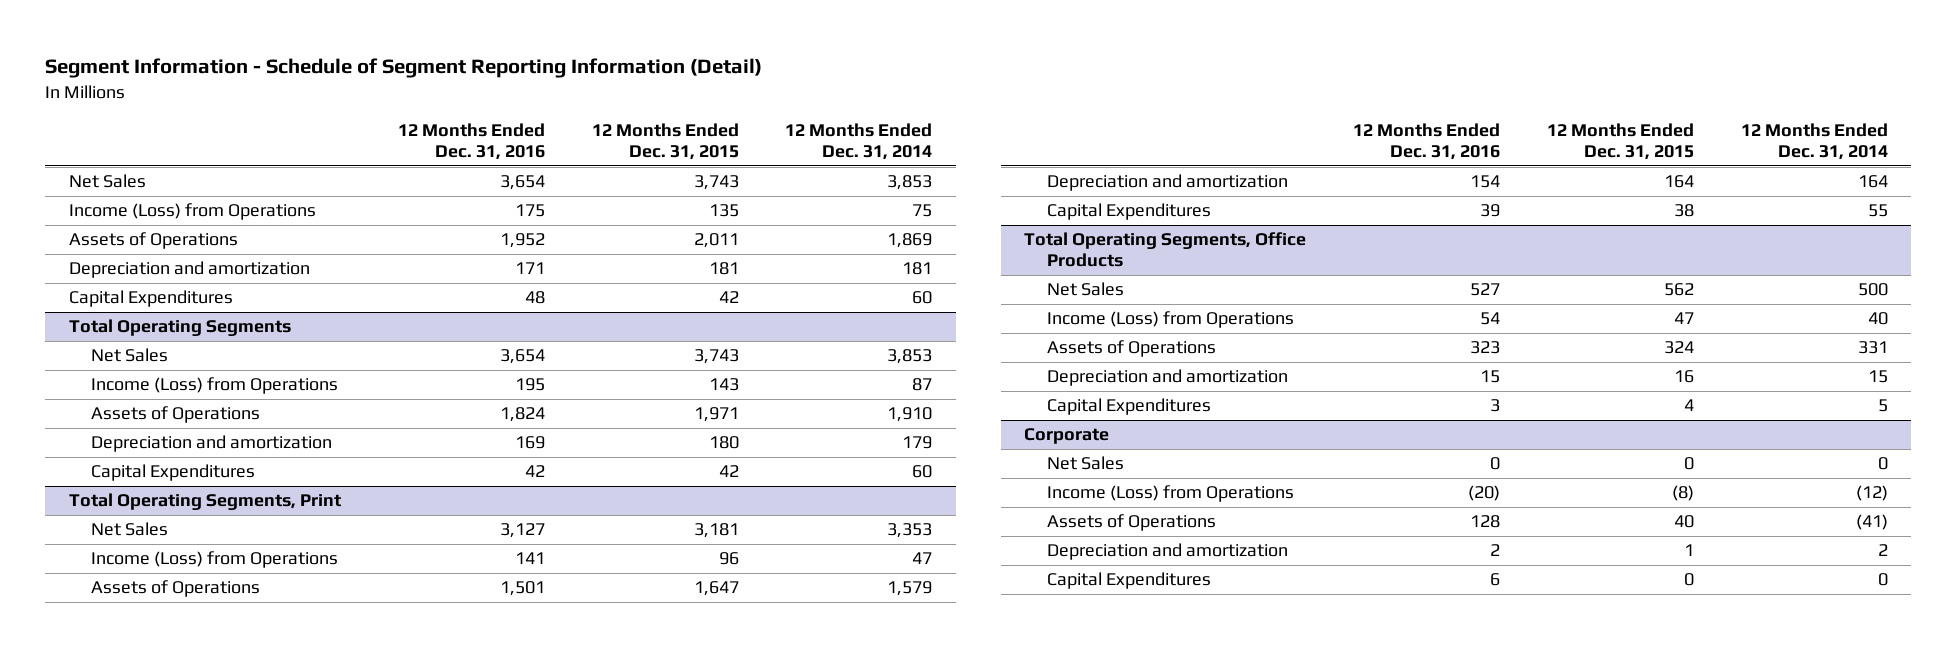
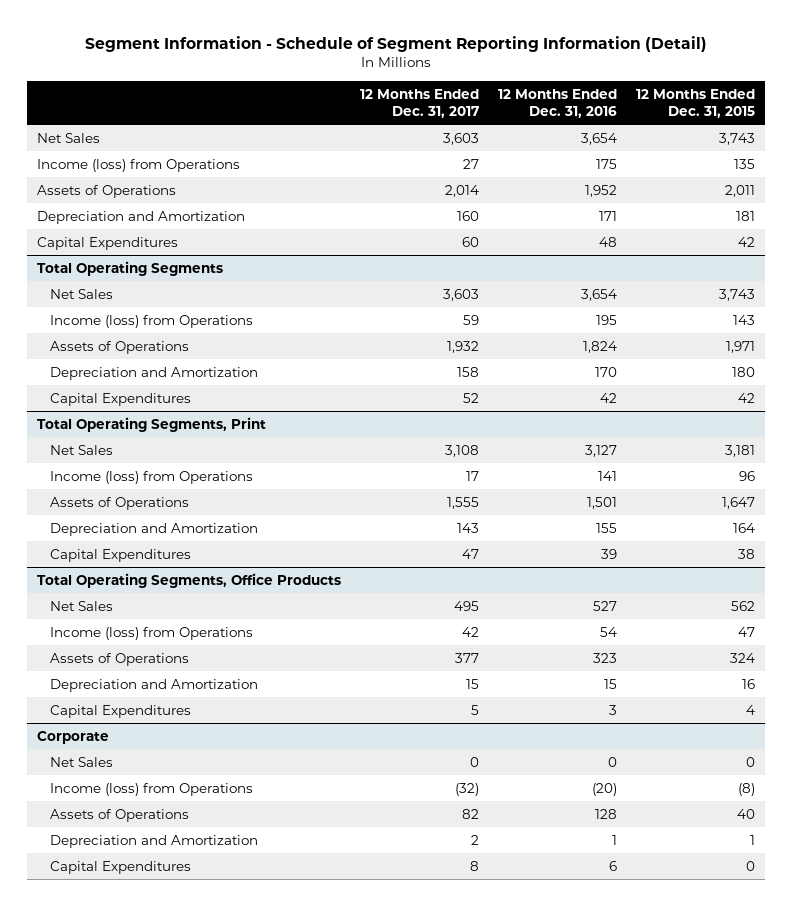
[785,123,933,161] 12 Months Ended Dec. 31, 2014 -> none
none -> [359,88,479,119] 12 Months Ended Dec. 31, 2017
[68,203,316,221] Income (Loss) from Operations -> [36,158,240,172] Income (loss) from Operations
[68,261,310,279] Depreciation and amortization -> [36,210,245,224] Depreciation and Amortization
[91,377,339,395] Income (Loss) from Operations -> [49,314,253,328] Income (loss) from Operations
[91,435,333,453] Depreciation and amortization -> [49,366,258,380] Depreciation and Amortization
[514,436,545,450] 169 -> [594,366,617,377] 170
[91,551,339,569] Income (Loss) from Operations -> [49,470,253,484] Income (loss) from Operations
[1046,174,1288,192] Depreciation and amortization -> [49,522,258,536] Depreciation and Amortization
[1470,175,1501,189] 154 -> [595,522,617,533] 155
[1046,311,1294,329] Income (Loss) from Operations -> [49,626,253,640] Income (loss) from Operations
[1046,369,1288,387] Depreciation and amortization -> [49,678,258,692] Depreciation and Amortization
[1046,485,1294,503] Income (Loss) from Operations -> [49,782,253,796] Income (loss) from Operations
[1046,543,1288,561] Depreciation and amortization -> [49,834,258,848] Depreciation and Amortization
[1490,544,1501,557] 2 -> [611,834,617,845] 1

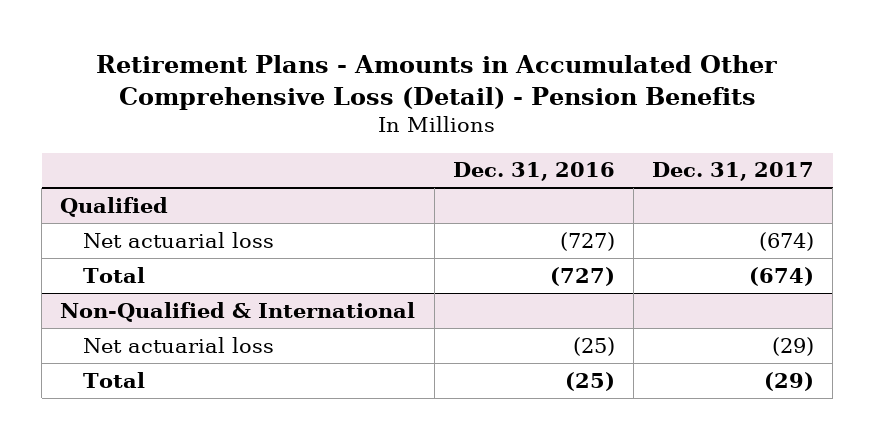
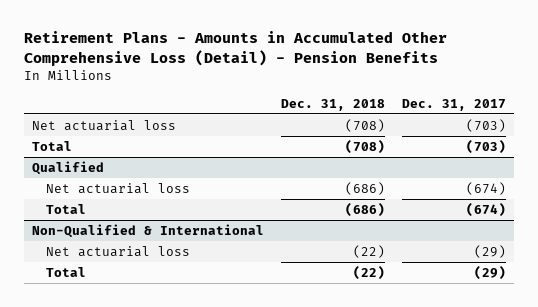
[452,162,615,182] Dec. 31, 2016 -> none
none -> [281,98,386,111] Dec. 31, 2018
none -> [32,120,177,132] Net actuarial loss
none -> [32,141,73,152] Total

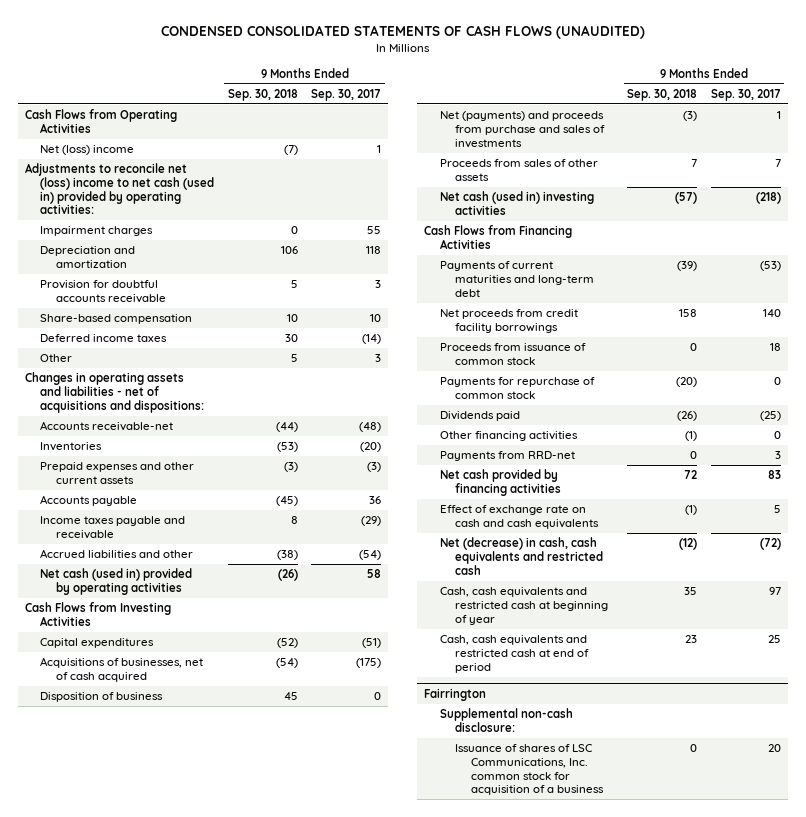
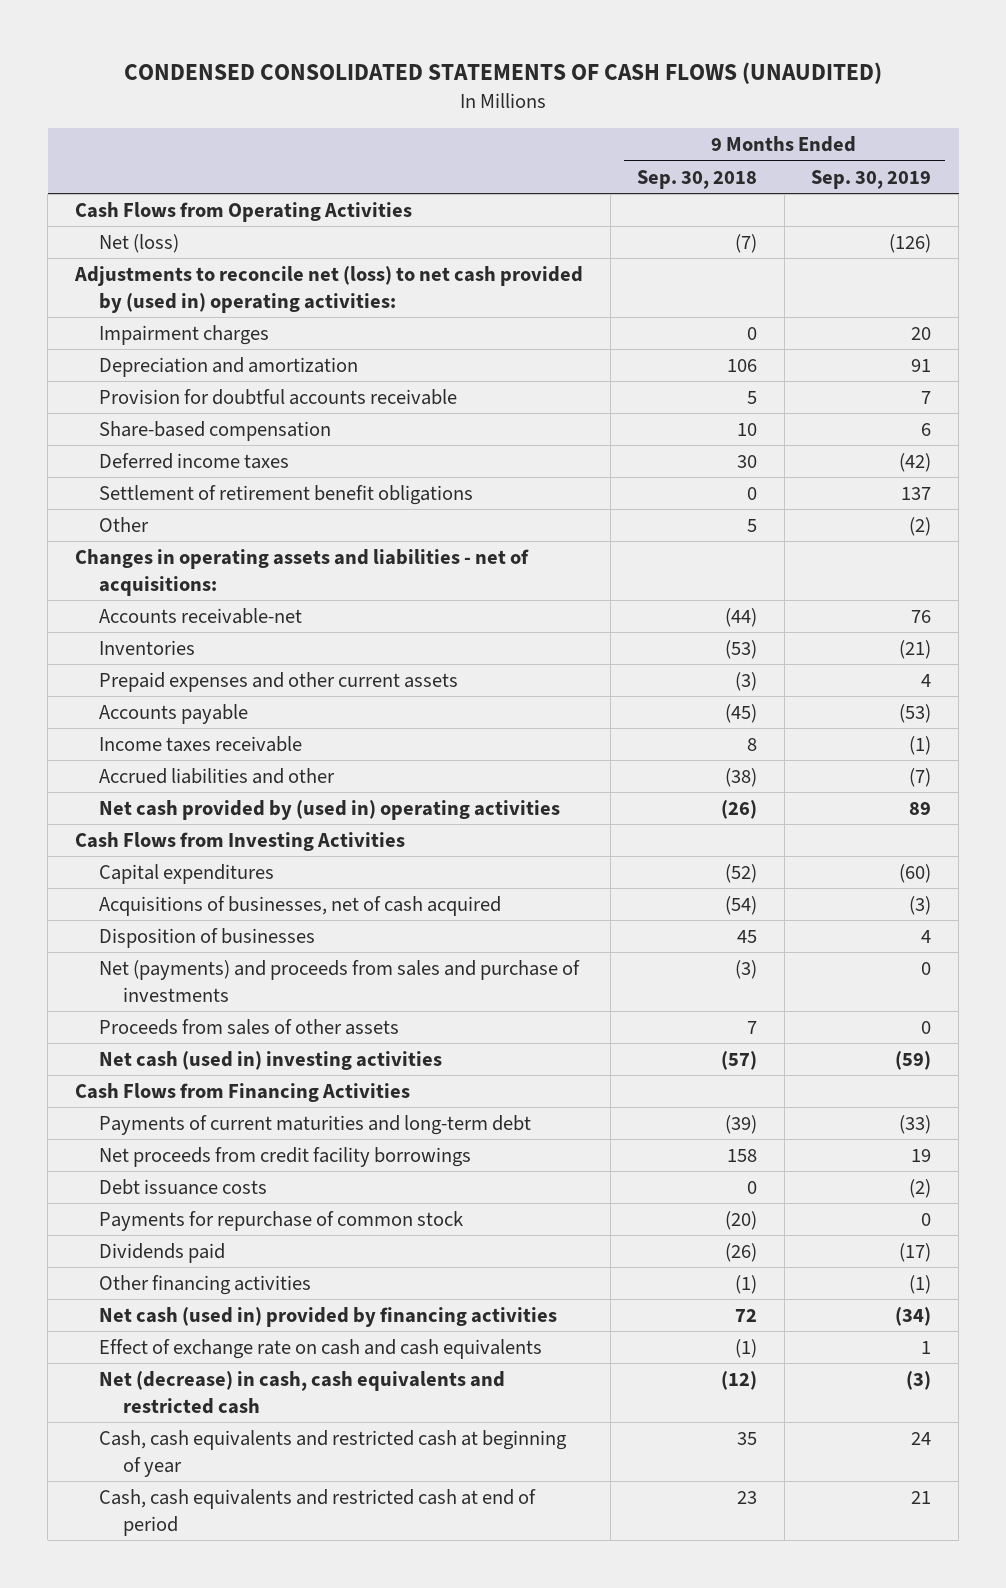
[311,88,382,101] Sep. 30, 2017 -> none
none -> [811,169,932,189] Sep. 30, 2019
[40,145,135,156] Net (loss) income -> [98,233,179,253] Net (loss)
[24,163,215,215] Adjustments to reconcile net (loss) income to net cash (used in) provided by operating activities: -> [73,265,583,313] Adjustments to reconcile net (loss) to net cash provided by (used in) operating activities:
none -> [98,484,473,505] Settlement of retirement benefit obligations
[24,372,205,413] Changes in operating assets and liabilities - net of acquisitions and dispositions: -> [74,548,529,596] Changes in operating assets and liabilities - net of acquisitions:
[40,516,186,539] Income taxes payable and receivable -> [98,735,302,752] Income taxes receivable
[40,568,193,595] Net cash (used in) provided by operating activities -> [98,799,560,820] Net cash provided by (used in) operating activities
[40,692,164,703] Disposition of business -> [98,927,315,948] Disposition of businesses
[439,111,606,148] Net (payments) and proceeds from purchase and sales of investments -> [98,959,580,1002] Net (payments) and proceeds from sales and purchase of investments
[439,343,586,365] Proceeds from issuance of common stock -> none
none -> [98,1178,267,1195] Debt issuance costs
[439,451,575,462] Payments from RRD-net -> none
[439,469,562,496] Net cash provided by financing activities -> [98,1306,557,1327] Net cash (used in) provided by financing activities
[424,688,487,702] Fairrington -> none
[439,708,573,732] Supplemental non-cash disclosure: -> none
[455,744,604,796] Issuance of shares of LSC Communications, Inc. common stock for acquisition of a business -> none

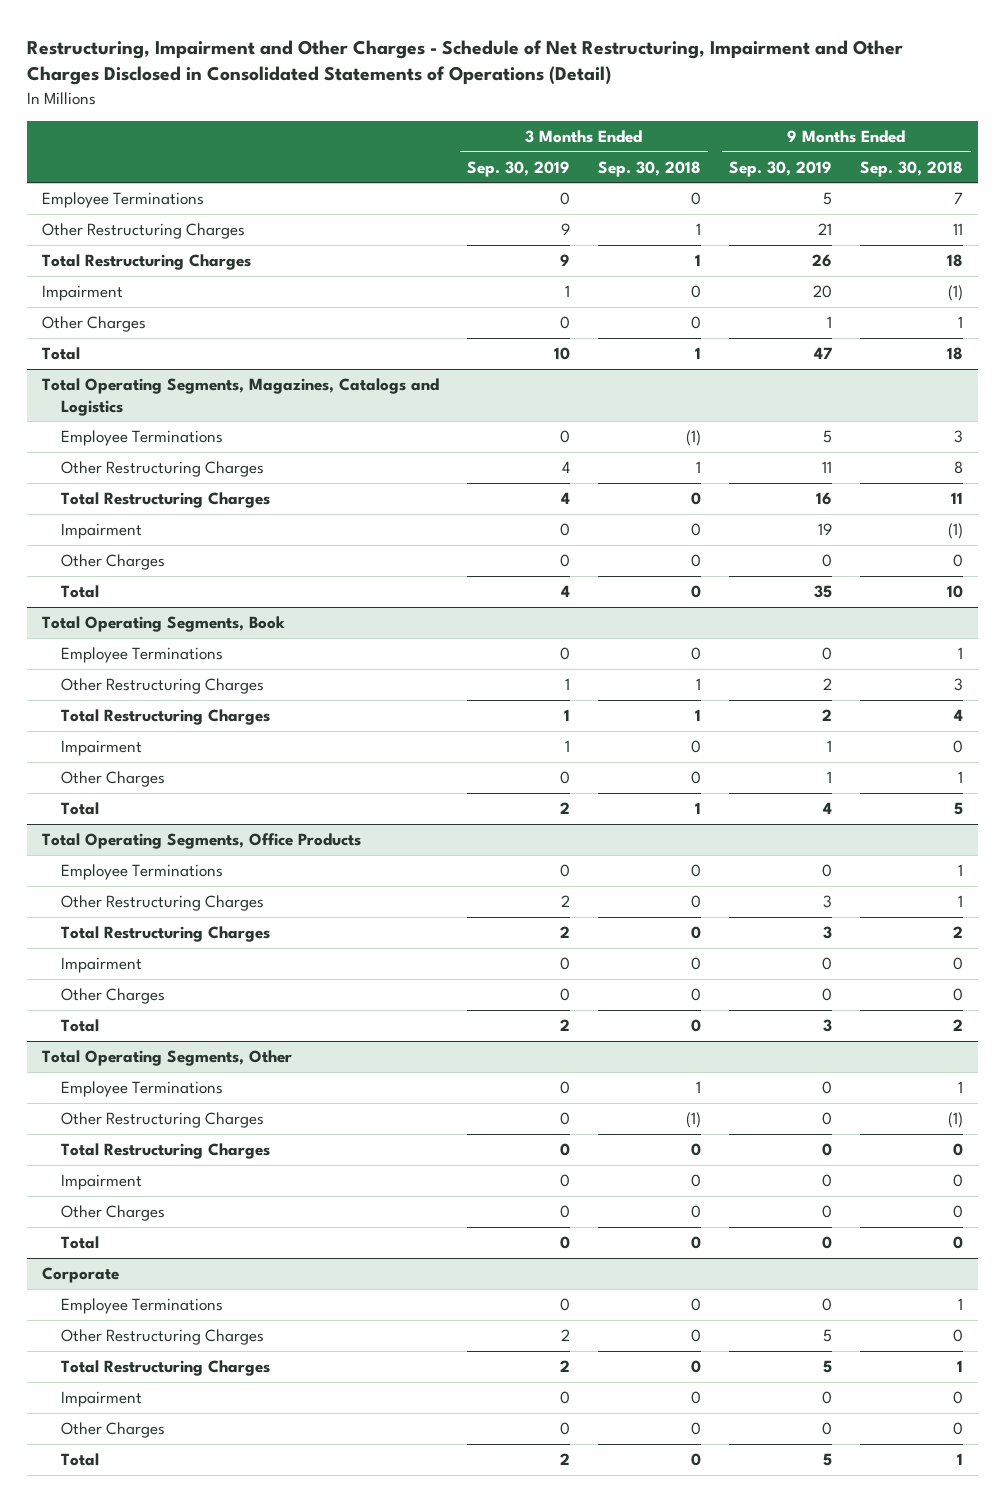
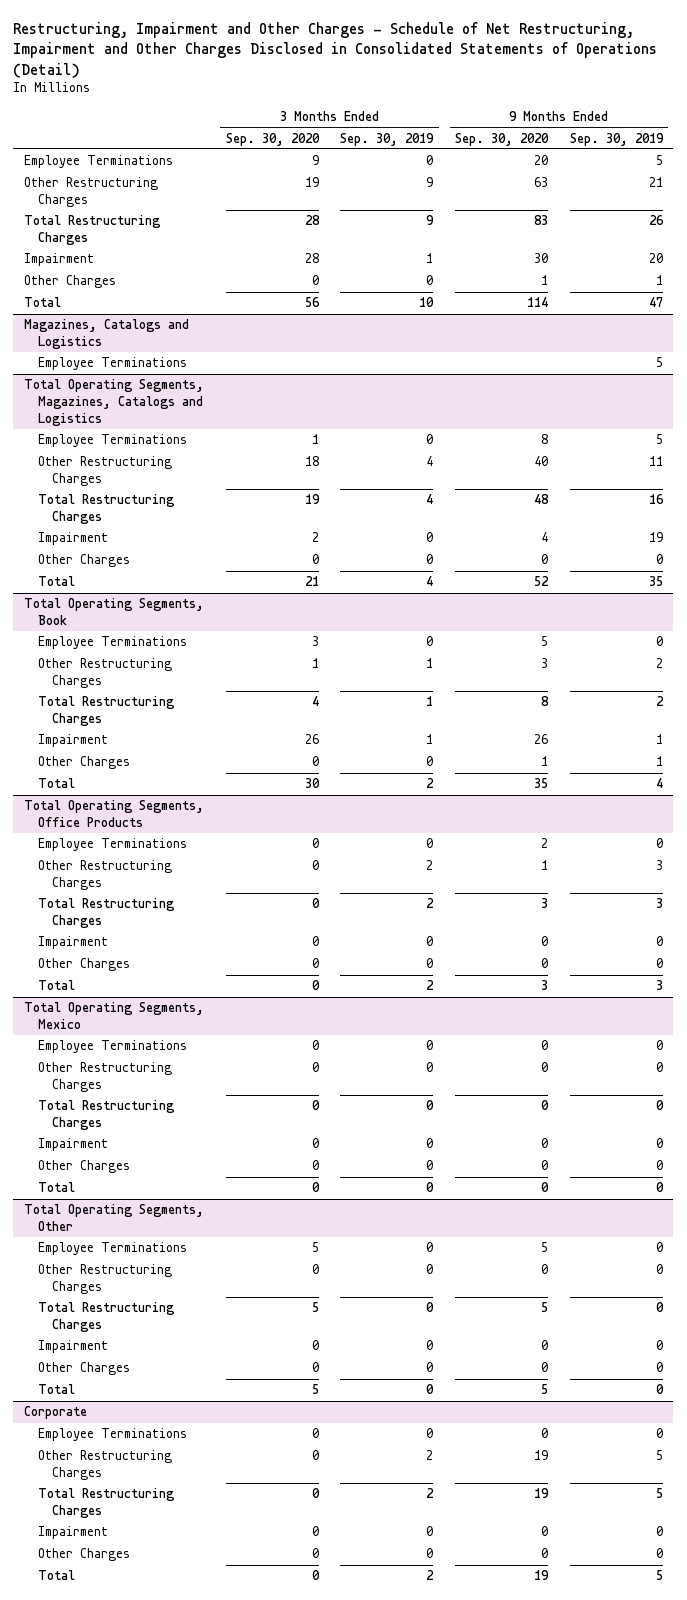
[597,160,701,177] Sep. 30, 2018 -> none
[860,160,964,177] Sep. 30, 2018 -> none
none -> [225,132,320,146] Sep. 30, 2020
none -> [455,132,550,146] Sep. 30, 2020
none -> [24,319,190,350] Magazines, Catalogs and Logistics
none -> [38,357,188,371] Employee Terminations
none -> [24,1002,205,1030] Total Operating Segments, Mexico
none -> [38,1040,188,1054] Employee Terminations
none -> [38,1062,173,1093] Other Restructuring Charges
none -> [38,1100,176,1131] Total Restructuring Charges
none -> [38,1138,109,1152] Impairment
none -> [38,1160,131,1174] Other Charges
none -> [38,1182,76,1193] Total

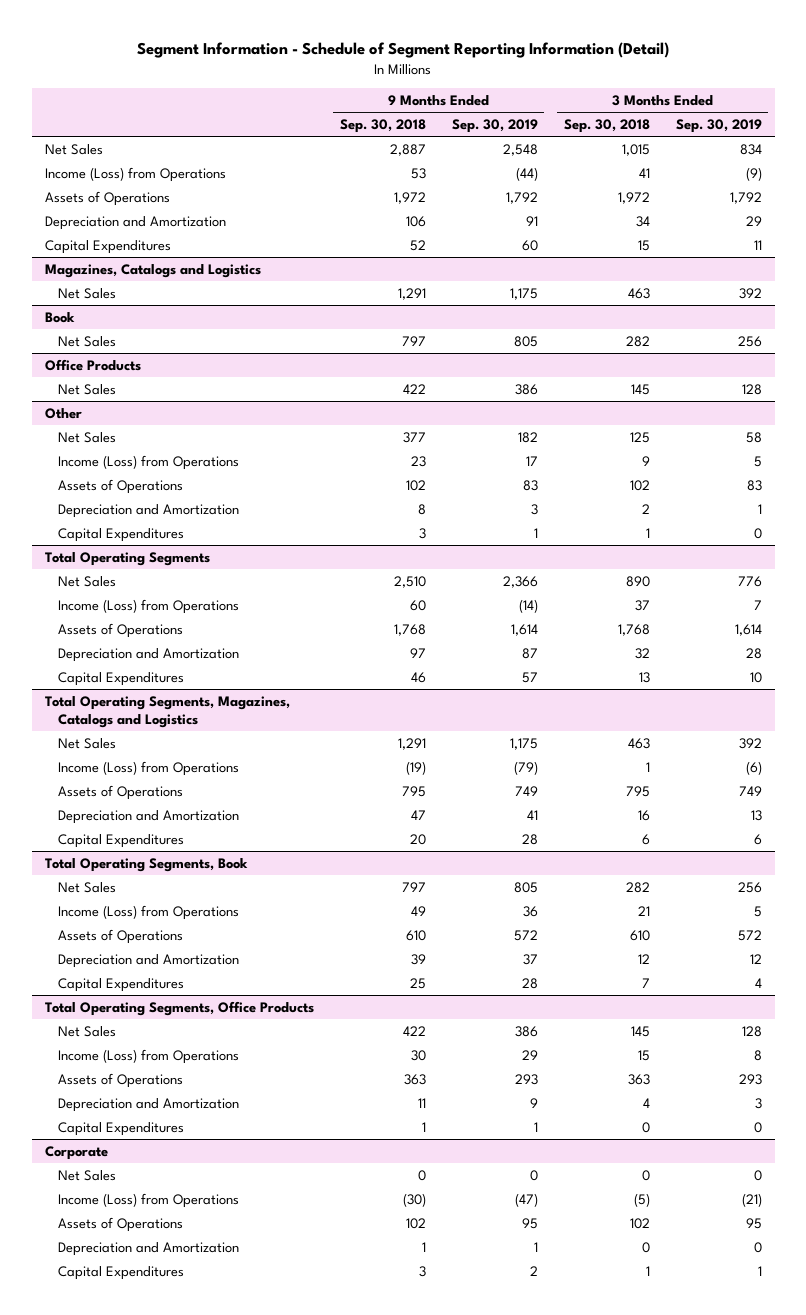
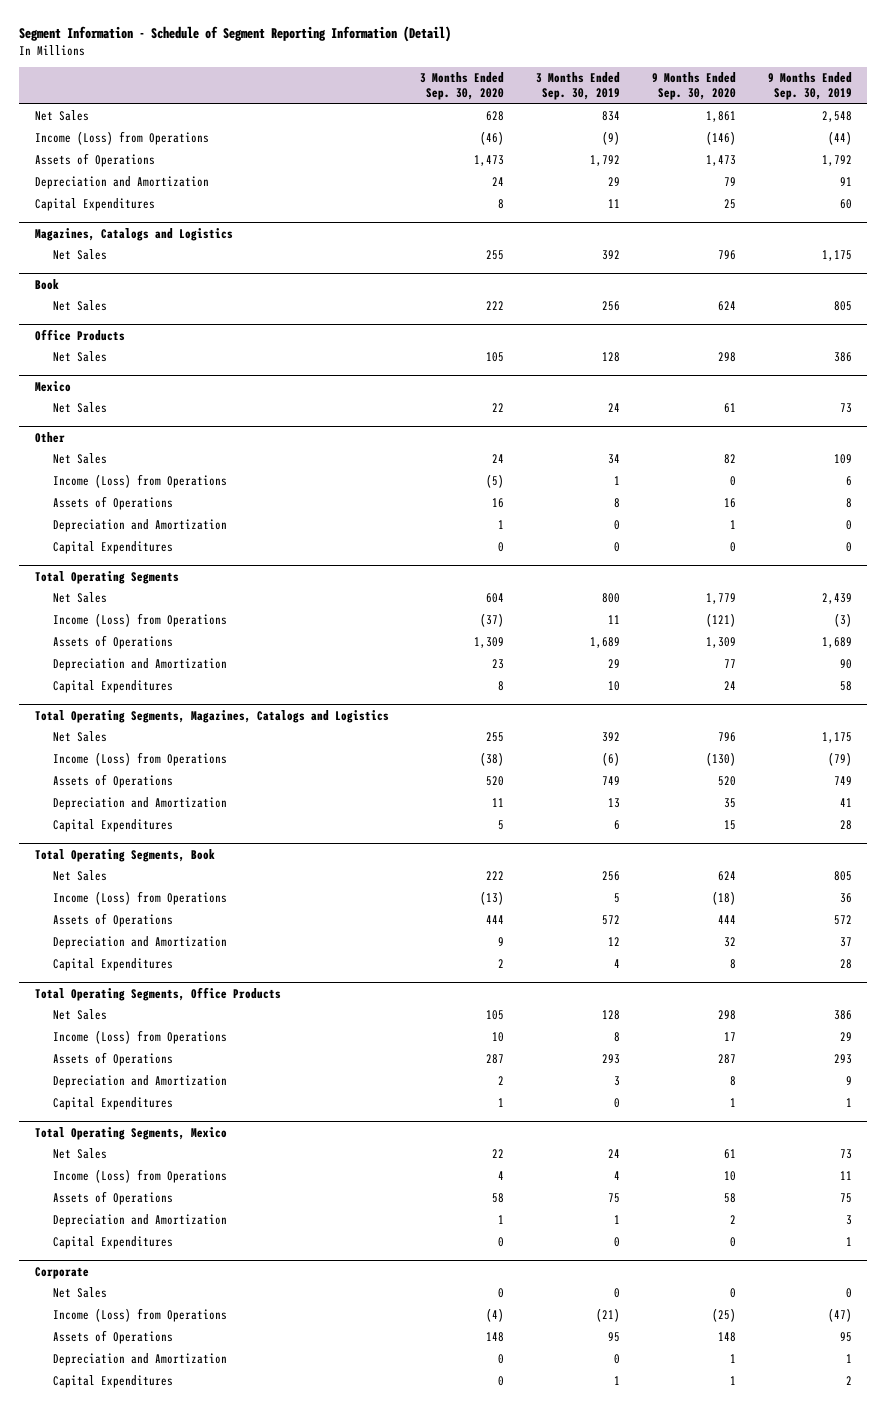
[339,118,426,133] Sep. 30, 2018 -> none
[563,118,650,133] Sep. 30, 2018 -> none
none -> [420,72,505,101] 3 Months Ended Sep. 30, 2020
none -> [651,72,736,101] 9 Months Ended Sep. 30, 2020
none -> [34,380,71,392] Mexico
none -> [53,402,108,414] Net Sales
[517,431,538,443] 182 -> [833,454,852,465] 109
[745,431,762,443] 58 -> [608,454,621,465] 34
[525,455,538,466] 17 -> [845,476,852,487] 6
[753,455,762,467] 5 -> [614,476,621,486] 1
[522,479,538,491] 83 -> [845,498,852,509] 8
[746,479,762,491] 83 -> [614,498,621,509] 8
[530,503,538,515] 3 -> [845,520,852,531] 0
[757,503,762,514] 1 -> [614,520,621,531] 0
[533,527,538,538] 1 -> [845,542,852,553] 0
[502,575,538,588] 2,366 -> [821,593,852,605] 2,439
[737,575,762,587] 776 -> [602,593,621,604] 800
[518,598,538,613] (14) -> [833,613,852,628] (3)
[753,599,762,610] 7 -> [608,615,621,625] 11
[510,623,538,636] 1,614 -> [821,637,852,649] 1,689
[734,623,762,636] 1,614 -> [590,637,621,649] 1,689
[521,647,538,659] 87 -> [839,659,852,670] 90
[745,647,762,659] 28 -> [608,659,621,669] 29
[521,671,538,683] 57 -> [839,681,852,692] 58
none -> [34,1126,227,1140] Total Operating Segments, Mexico
none -> [53,1148,108,1160] Net Sales
none -> [53,1169,228,1184] Income (Loss) from Operations
none -> [53,1191,174,1206] Assets of Operations
none -> [53,1214,228,1228] Depreciation and Amortization
none -> [53,1236,174,1250] Capital Expenditures

